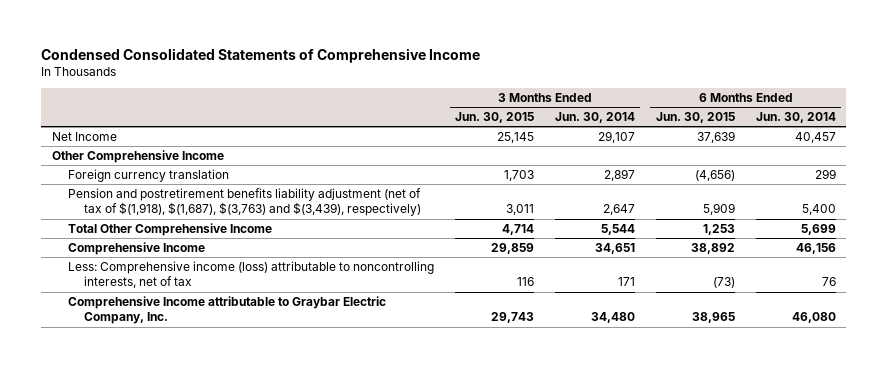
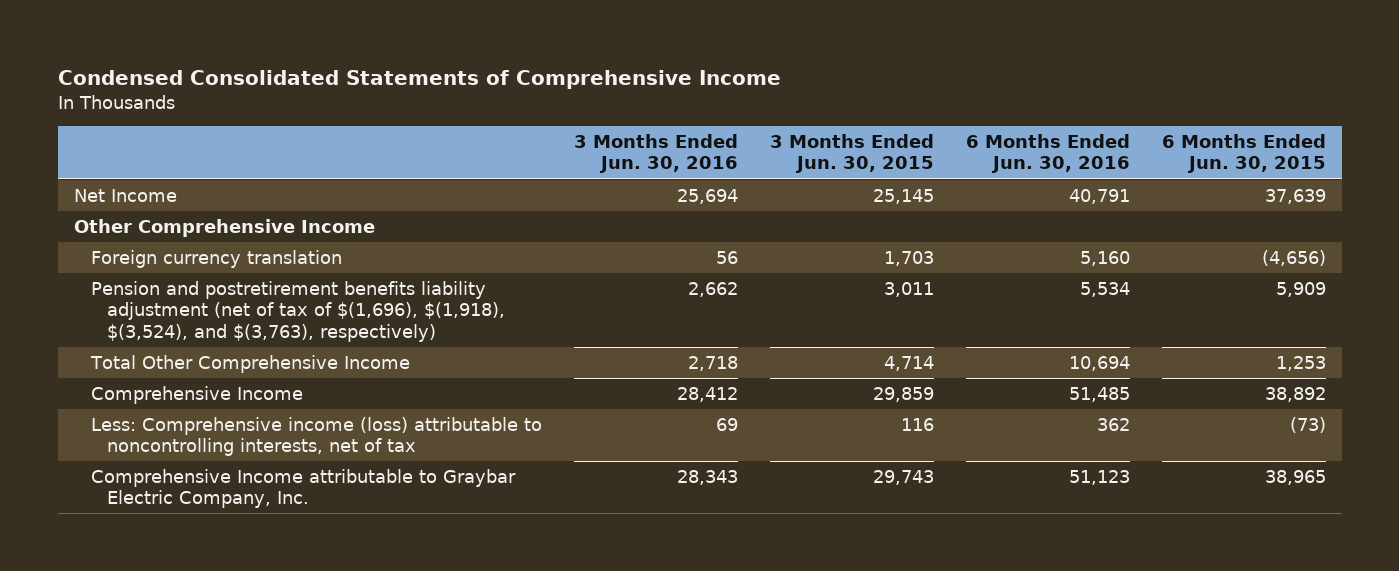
[554,112,635,124] Jun. 30, 2014 -> none
[755,112,836,124] Jun. 30, 2014 -> none
none -> [573,134,738,174] 3 Months Ended Jun. 30, 2016
none -> [965,134,1130,174] 6 Months Ended Jun. 30, 2016
[67,187,422,217] Pension and postretirement benefits liability adjustment (net of tax of $(1,918), $(1,687), $(3,763) and $(3,439), respectively) -> [90,281,506,342] Pension and postretirement benefits liability adjustment (net of tax of $(1,696), $(1,918), $(3,524), and $(3,763), respectively)

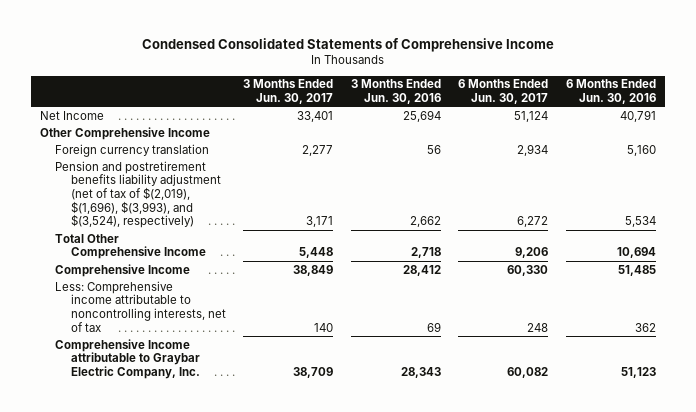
[769,134,934,174] 3 Months Ended Jun. 30, 2015 -> none
[1161,134,1326,174] 6 Months Ended Jun. 30, 2015 -> none
none -> [243,79,334,104] 3 Months Ended Jun. 30, 2017
none -> [458,79,549,104] 6 Months Ended Jun. 30, 2017
[90,281,506,342] Pension and postretirement benefits liability adjustment (net of tax of $(1,696), $(1,918), $(3,524), and $(3,763), respectively) -> [55,160,221,229] Pension and postretirement benefits liability adjustment (net of tax of $(2,019), $(1,696), $(3,993), and $(3,524), respectively)
[90,417,542,457] Less: Comprehensive income (loss) attributable to noncontrolling interests, net of tax -> [55,280,226,332] Less: Comprehensive income attributable to noncontrolling interests, net of tax

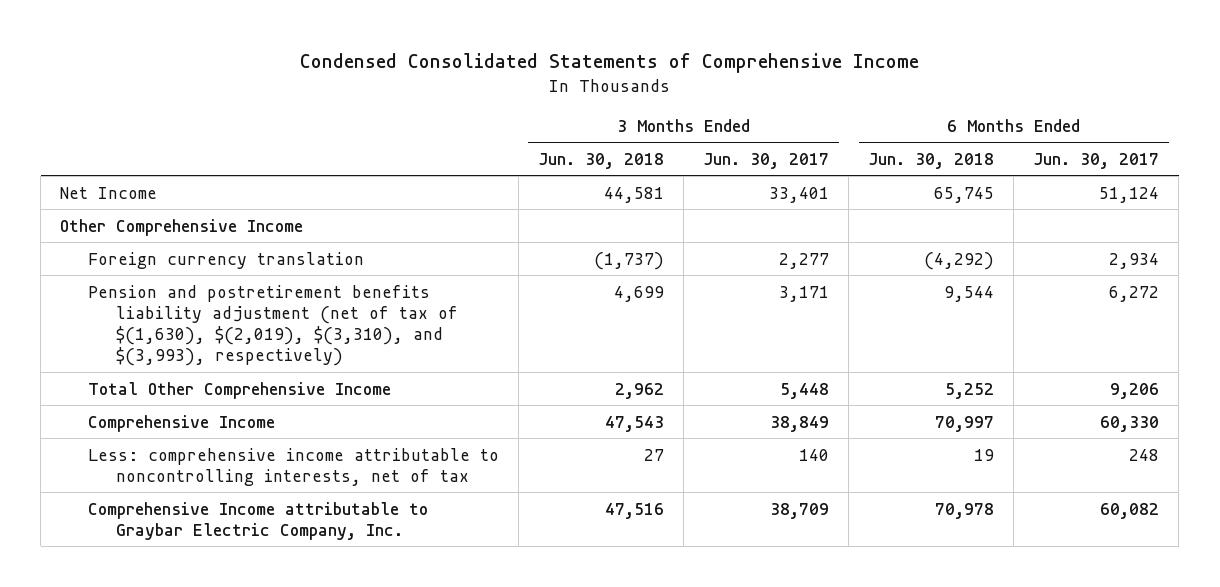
[350,79,441,104] 3 Months Ended Jun. 30, 2016 -> none
[566,79,657,104] 6 Months Ended Jun. 30, 2016 -> none
none -> [538,152,665,169] Jun. 30, 2018
none -> [868,152,995,169] Jun. 30, 2018
[55,160,221,229] Pension and postretirement benefits liability adjustment (net of tax of $(2,019), $(1,696), $(3,993), and $(3,524), respectively) -> [88,284,458,367] Pension and postretirement benefits liability adjustment (net of tax of $(1,630), $(2,019), $(3,310), and $(3,993), respectively)
[55,280,226,332] Less: Comprehensive income attributable to noncontrolling interests, net of tax -> [88,447,500,486] Less: comprehensive income attributable to noncontrolling interests, net of tax

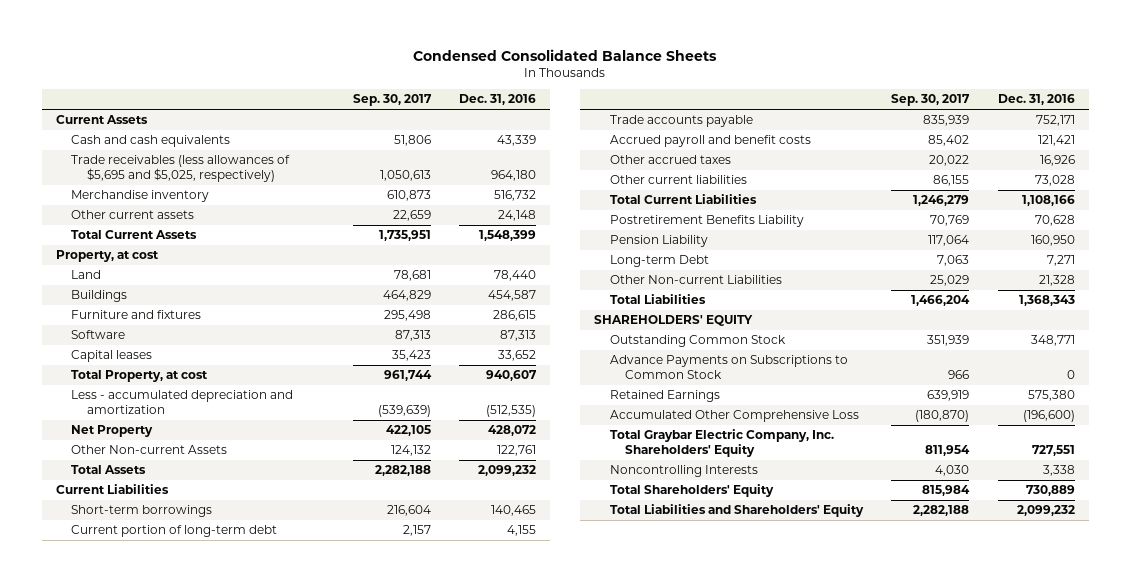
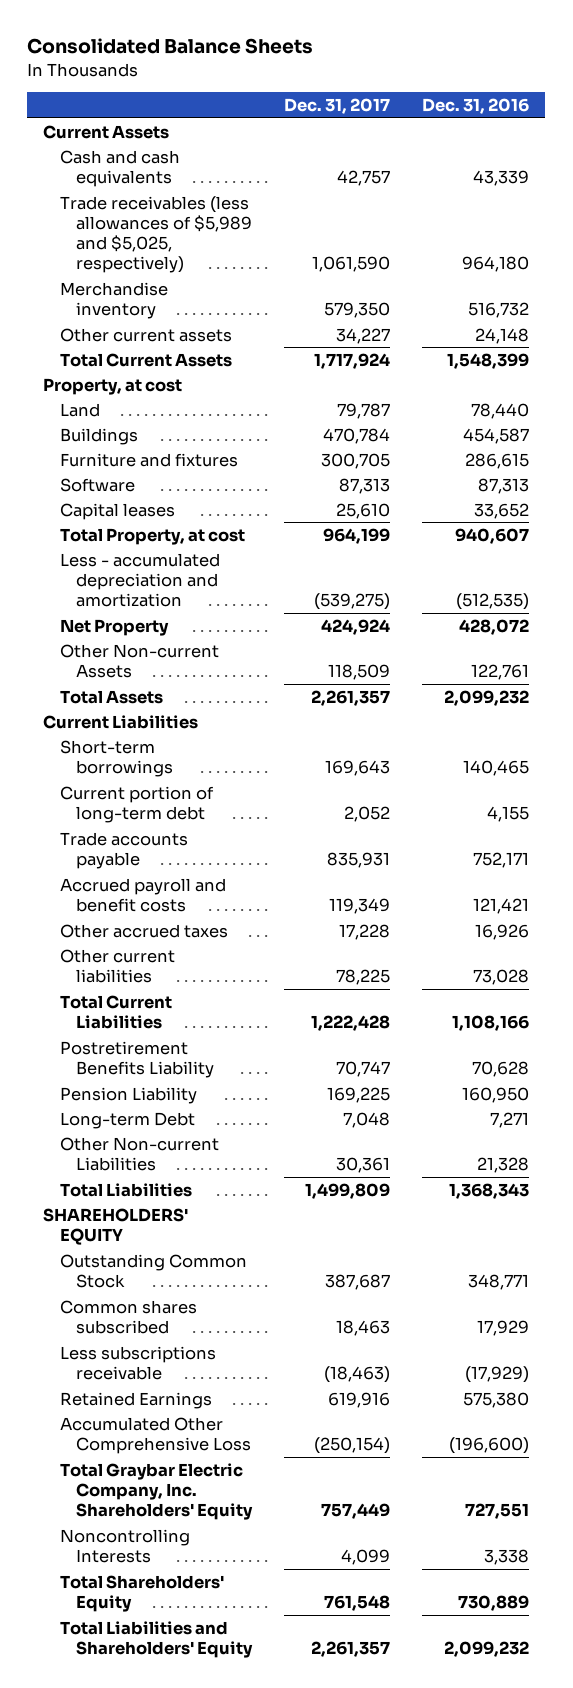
[413,48,718,61] Condensed Consolidated Balance Sheets -> [27,38,314,55] Consolidated Balance Sheets
[352,94,432,107] Sep. 30, 2017 -> none
none -> [284,98,391,115] Dec. 31, 2017
[71,155,291,182] Trade receivables (less allowances of $5,695 and $5,025, respectively) -> [59,195,253,274] Trade receivables (less allowances of $5,989 and $5,025, respectively)
[609,355,848,379] Advance Payments on Subscriptions to Common Stock -> none
none -> [59,1299,197,1334] Common shares subscribed
none -> [59,1345,216,1380] Less subscriptions receivable

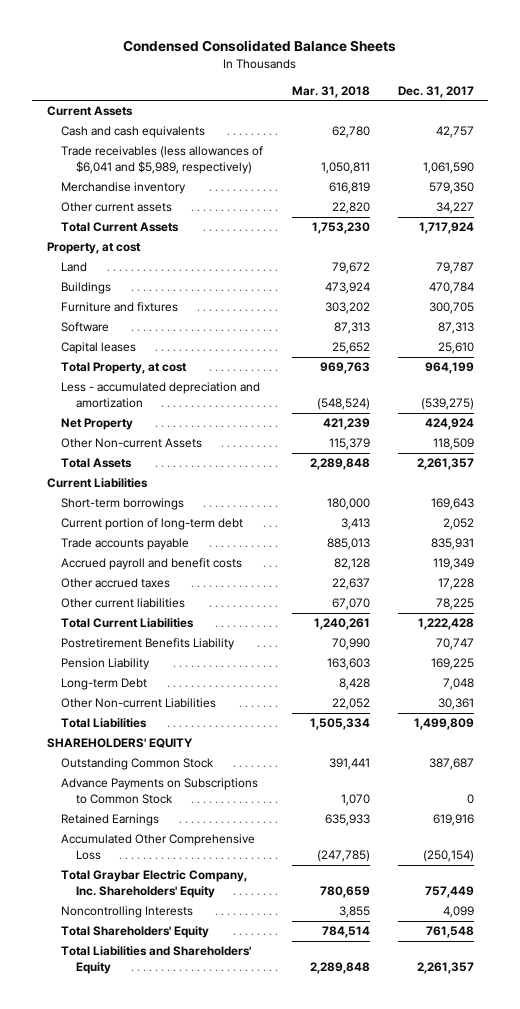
[27,38,314,55] Consolidated Balance Sheets -> [123,40,397,53] Condensed Consolidated Balance Sheets
[422,98,530,115] Dec. 31, 2016 -> none
none -> [291,85,370,98] Mar. 31, 2018
[59,195,253,274] Trade receivables (less allowances of $5,989 and $5,025, respectively) -> [61,146,264,175] Trade receivables (less allowances of $6,041 and $5,989, respectively)
[59,1299,197,1334] Common shares subscribed -> none
[59,1345,216,1380] Less subscriptions receivable -> none
none -> [61,778,259,805] Advance Payments on Subscriptions to Common Stock

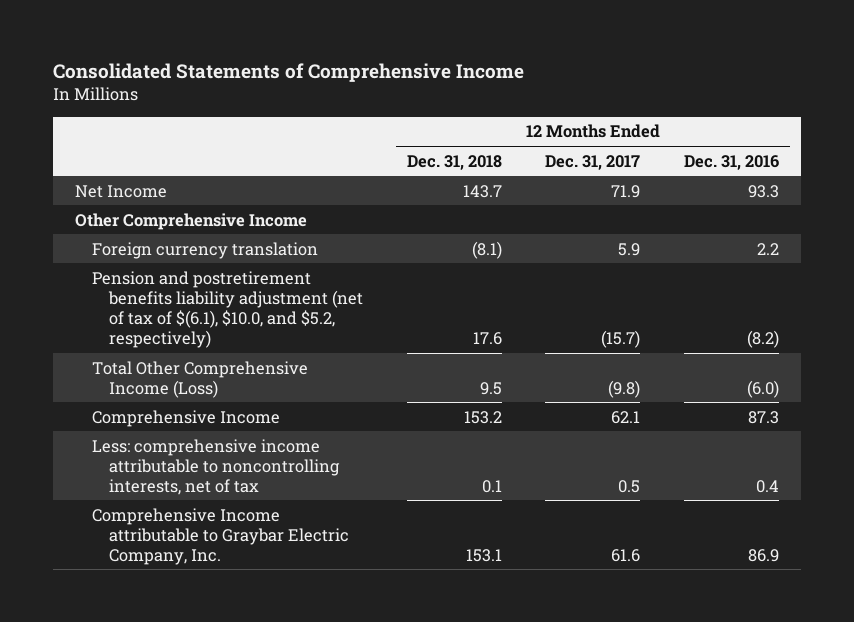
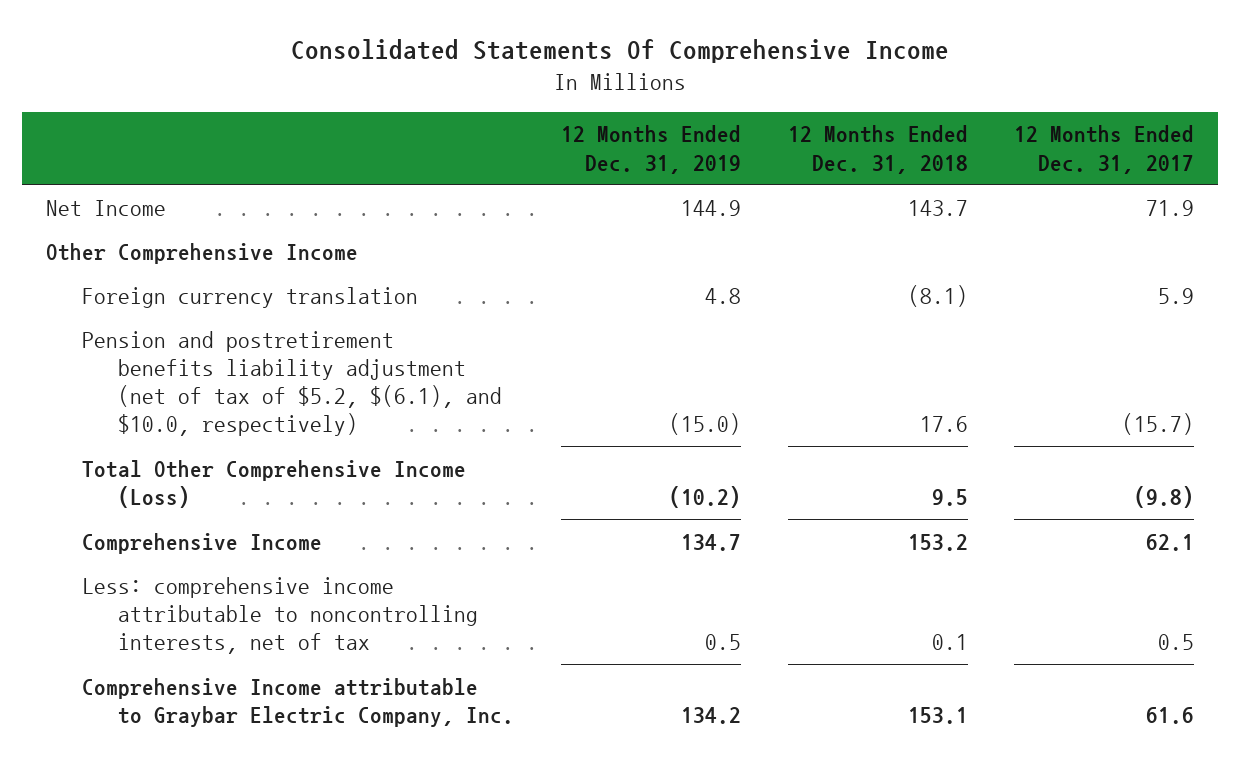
[52,63,524,83] Consolidated Statements of Comprehensive Income -> [291,38,950,63] Consolidated Statements Of Comprehensive Income
[684,154,780,170] Dec. 31, 2016 -> none
none -> [560,125,741,174] 12 Months Ended Dec. 31, 2019
[91,270,363,348] Pension and postretirement benefits liability adjustment (net of tax of $(6.1), $10.0, and $5.2, respectively) -> [81,330,503,436] Pension and postretirement benefits liability adjustment (net of tax of $5.2, $(6.1), and $10.0, respectively)

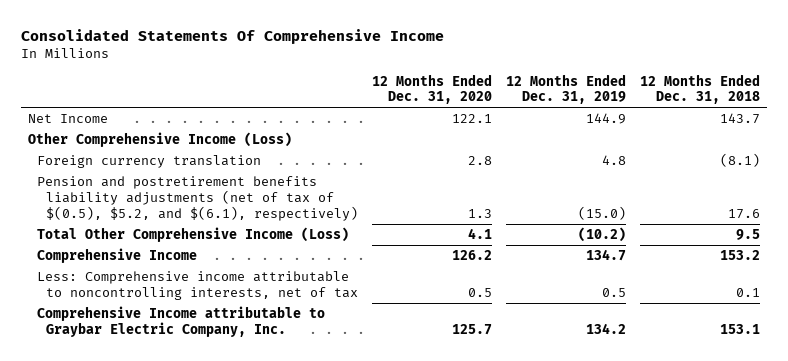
[1014,125,1195,174] 12 Months Ended Dec. 31, 2017 -> none
none -> [372,73,493,105] 12 Months Ended Dec. 31, 2020
[45,242,358,264] Other Comprehensive Income -> [27,131,292,147] Other Comprehensive Income (Loss)
[81,330,503,436] Pension and postretirement benefits liability adjustment (net of tax of $5.2, $(6.1), and $10.0, respectively) -> [37,175,359,221] Pension and postretirement benefits liability adjustments (net of tax of $(0.5), $5.2, and $(6.1), respectively)
[81,576,479,654] Less: comprehensive income attributable to noncontrolling interests, net of tax -> [37,270,359,300] Less: Comprehensive income attributable to noncontrolling interests, net of tax

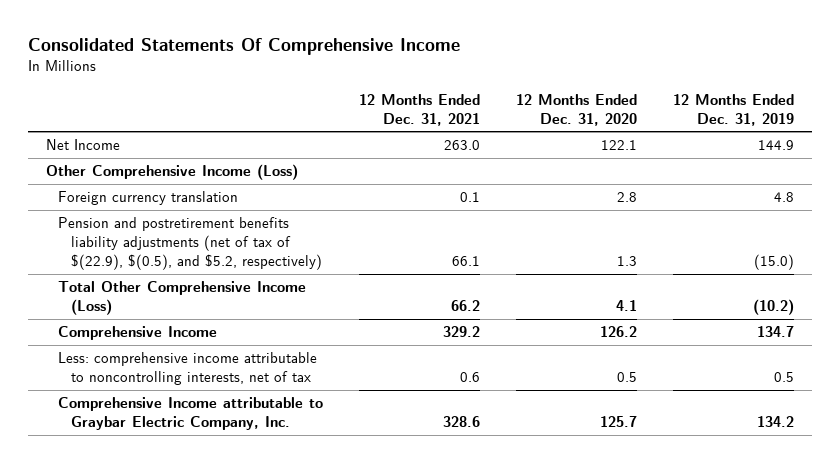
[640,73,761,105] 12 Months Ended Dec. 31, 2018 -> none
none -> [359,93,481,126] 12 Months Ended Dec. 31, 2021
[37,175,359,221] Pension and postretirement benefits liability adjustments (net of tax of $(0.5), $5.2, and $(6.1), respectively) -> [58,217,322,271] Pension and postretirement benefits liability adjustments (net of tax of $(22.9), $(0.5), and $5.2, respectively)
[37,270,359,300] Less: Comprehensive income attributable to noncontrolling interests, net of tax -> [58,352,318,386] Less: comprehensive income attributable to noncontrolling interests, net of tax

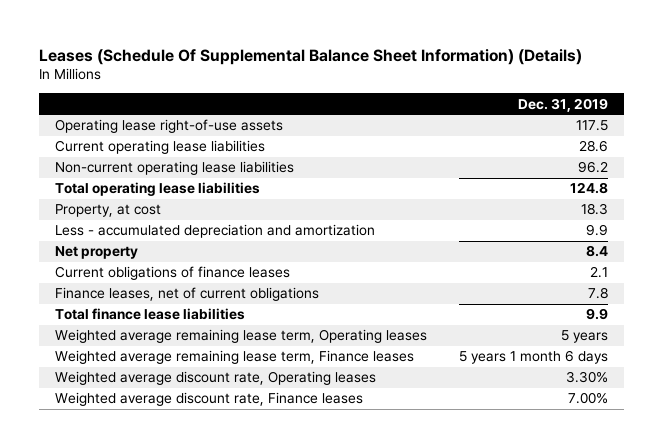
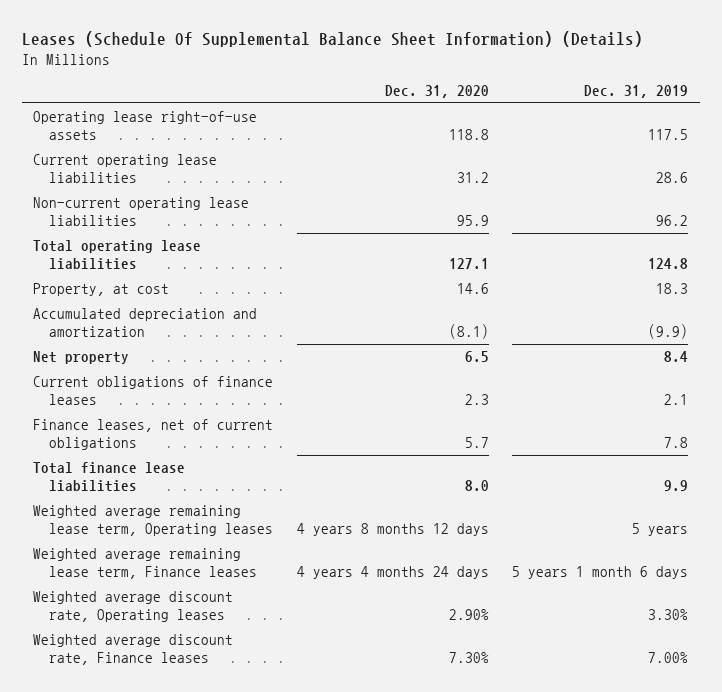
none -> [384,84,489,98] Dec. 31, 2020
[55,224,376,239] Less - accumulated depreciation and amortization -> [33,307,258,338] Accumulated depreciation and amortization
[586,224,609,237] 9.9 -> [648,324,689,340] (9.9)

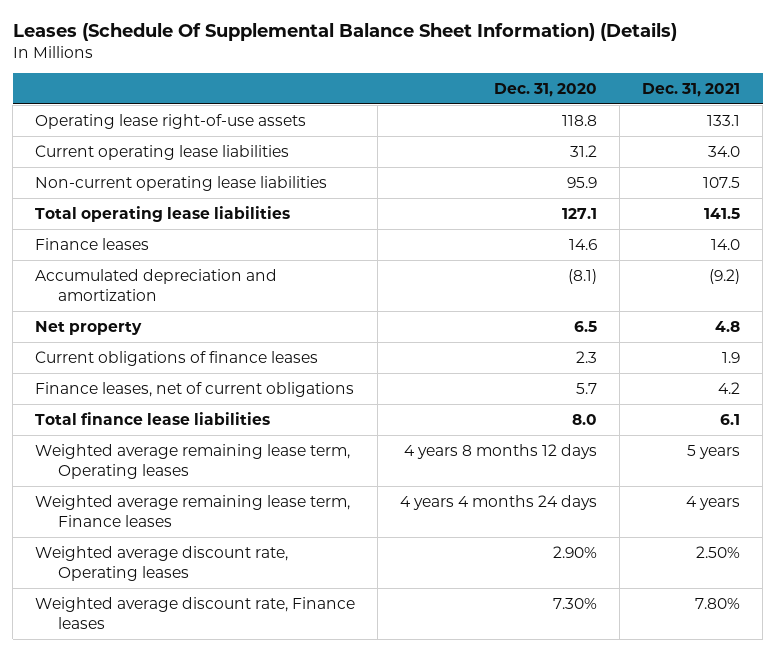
[584,84,689,98] Dec. 31, 2019 -> none
none -> [642,83,741,98] Dec. 31, 2021
[33,282,170,296] Property, at cost -> [35,237,150,250] Finance leases

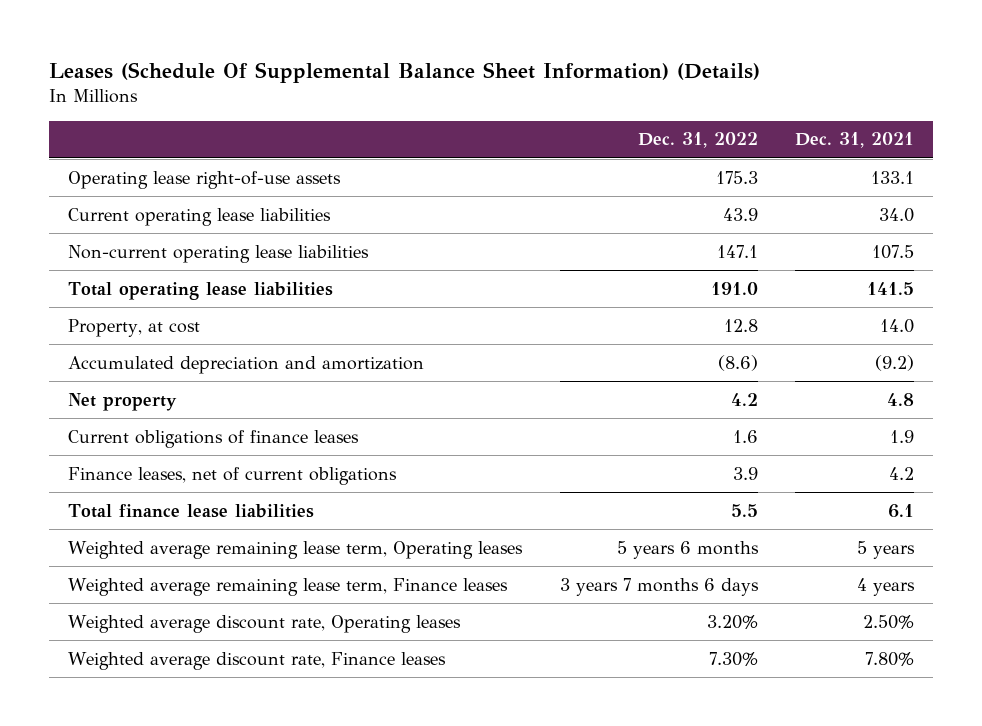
[494,83,598,98] Dec. 31, 2020 -> none
none -> [637,132,758,149] Dec. 31, 2022
[35,237,150,250] Finance leases -> [68,318,201,337] Property, at cost

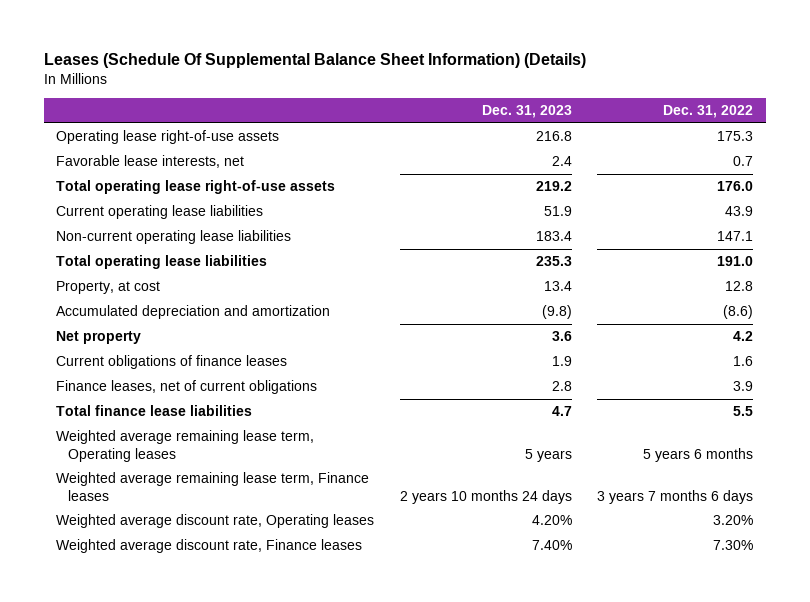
[795,132,915,149] Dec. 31, 2021 -> none
none -> [481,105,572,119] Dec. 31, 2023
none -> [56,155,245,169] Favorable lease interests, net
none -> [56,180,336,195] Total operating lease right-of-use assets

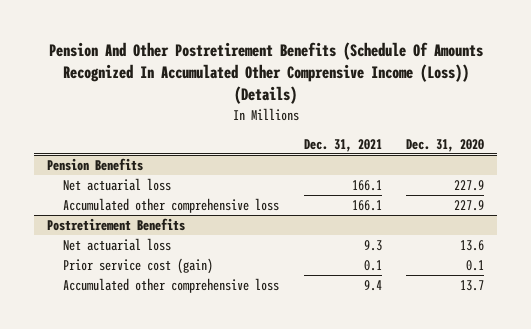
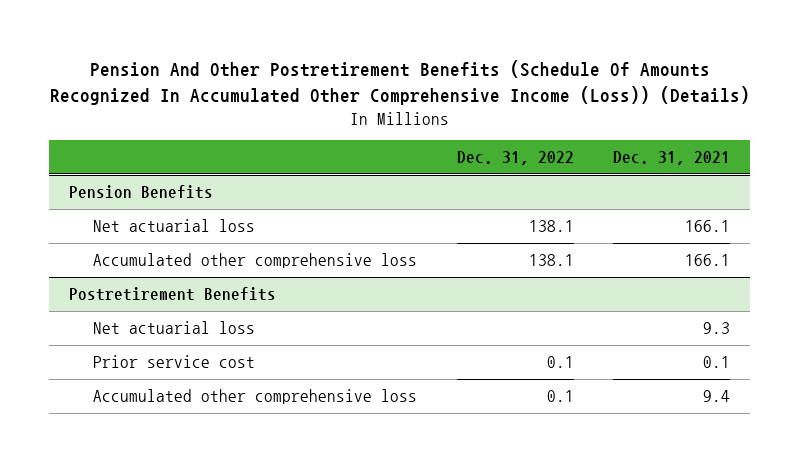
[48,42,483,105] Pension And Other Postretirement Benefits (Schedule Of Amounts Recognized In Accumulated Other Comprensive Income (Loss)) (Details) -> [49,59,750,105] Pension And Other Postretirement Benefits (Schedule Of Amounts Recognized In Accumulated Other Comprehensive Income (Loss)) (Details)
[406,138,485,152] Dec. 31, 2020 -> none
none -> [456,151,574,166] Dec. 31, 2022
[62,257,213,274] Prior service cost (gain) -> [92,355,255,369] Prior service cost

